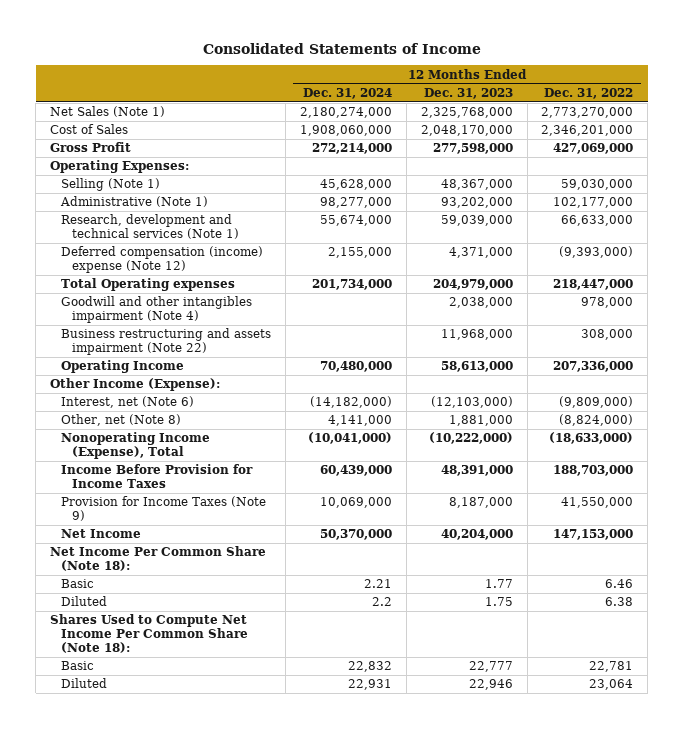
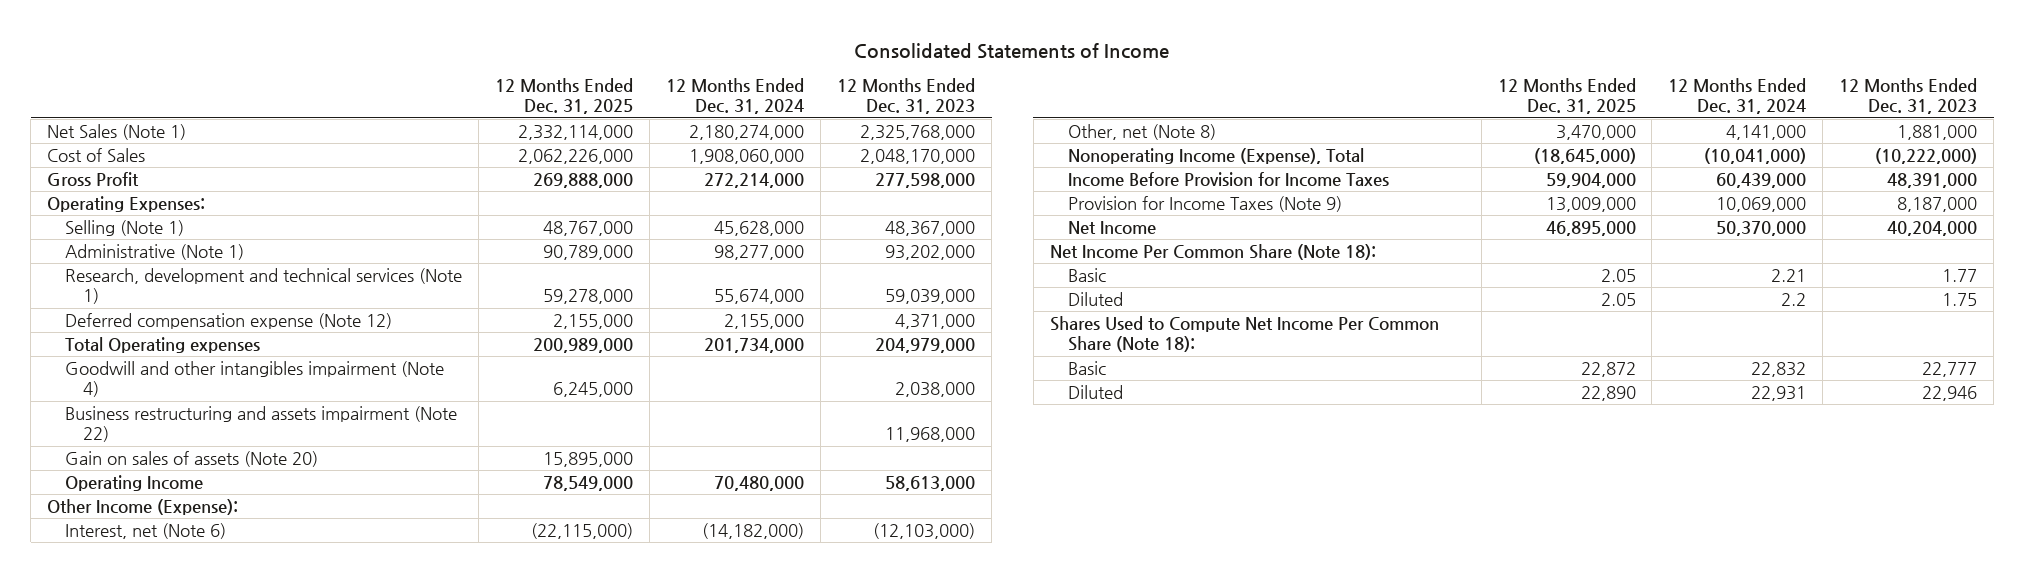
[544,87,634,99] Dec. 31, 2022 -> none
none -> [495,78,634,115] 12 Months Ended Dec. 31, 2025
[61,246,264,274] Deferred compensation (income) expense (Note 12) -> [65,312,393,329] Deferred compensation expense (Note 12)
none -> [65,450,319,467] Gain on sales of assets (Note 20)

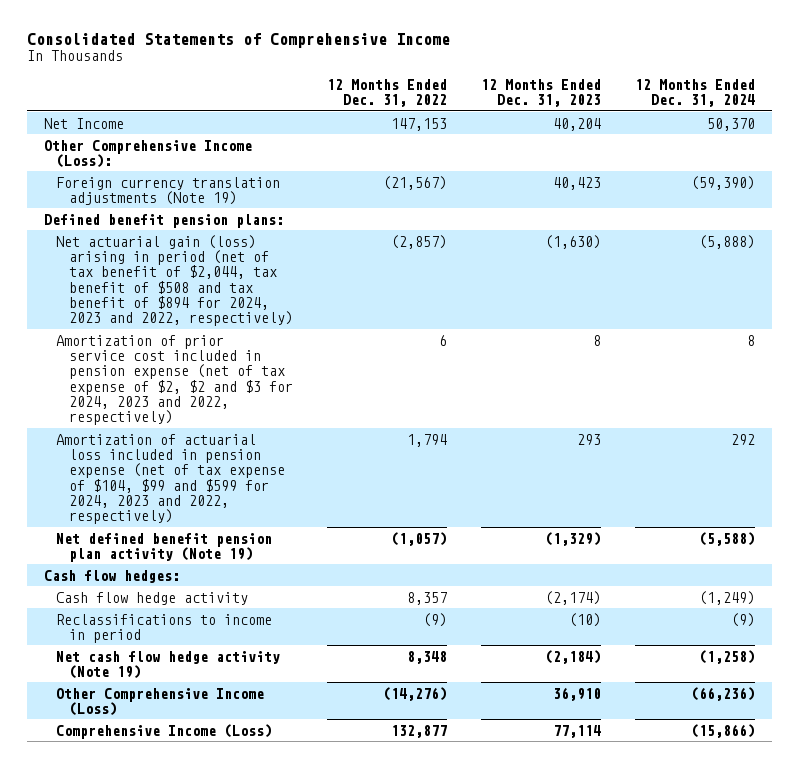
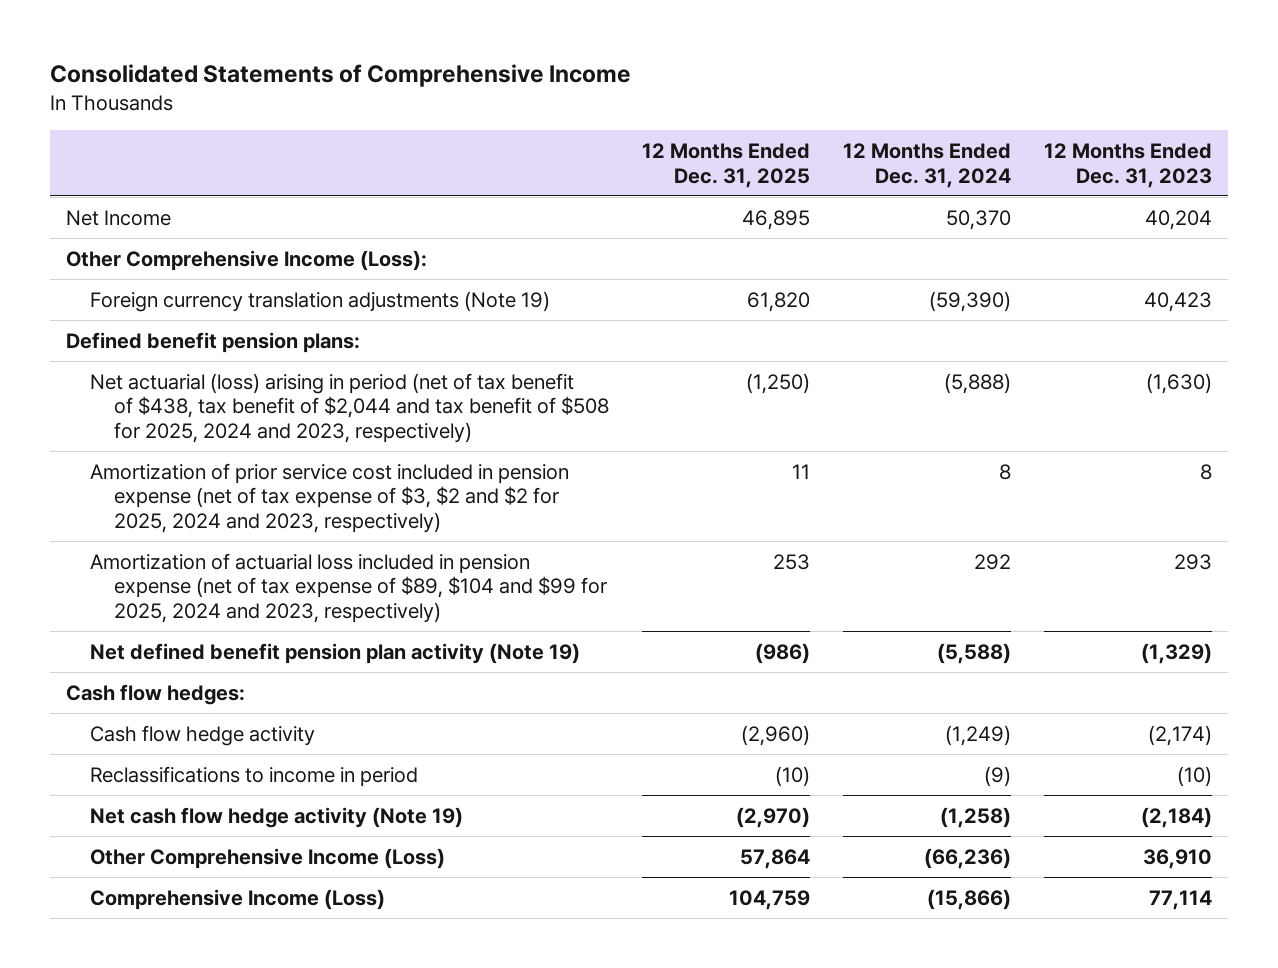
[327,78,448,108] 12 Months Ended Dec. 31, 2022 -> none
none -> [642,143,811,188] 12 Months Ended Dec. 31, 2025
[56,234,294,327] Net actuarial gain (loss) arising in period (net of tax benefit of $2,044, tax benefit of $508 and tax benefit of $894 for 2024, 2023 and 2022, respectively) -> [90,372,610,444] Net actuarial (loss) arising in period (net of tax benefit of $438, tax benefit of $2,044 and tax benefit of $508 for 2025, 2024 and 2023, respectively)
[56,334,294,426] Amortization of prior service cost included in pension expense (net of tax expense of $2, $2 and $3 for 2024, 2023 and 2022, respectively) -> [90,462,570,534] Amortization of prior service cost included in pension expense (net of tax expense of $3, $2 and $2 for 2025, 2024 and 2023, respectively)
[56,433,286,525] Amortization of actuarial loss included in pension expense (net of tax expense of $104, $99 and $599 for 2024, 2023 and 2022, respectively) -> [90,552,608,624] Amortization of actuarial loss included in pension expense (net of tax expense of $89, $104 and $99 for 2025, 2024 and 2023, respectively)

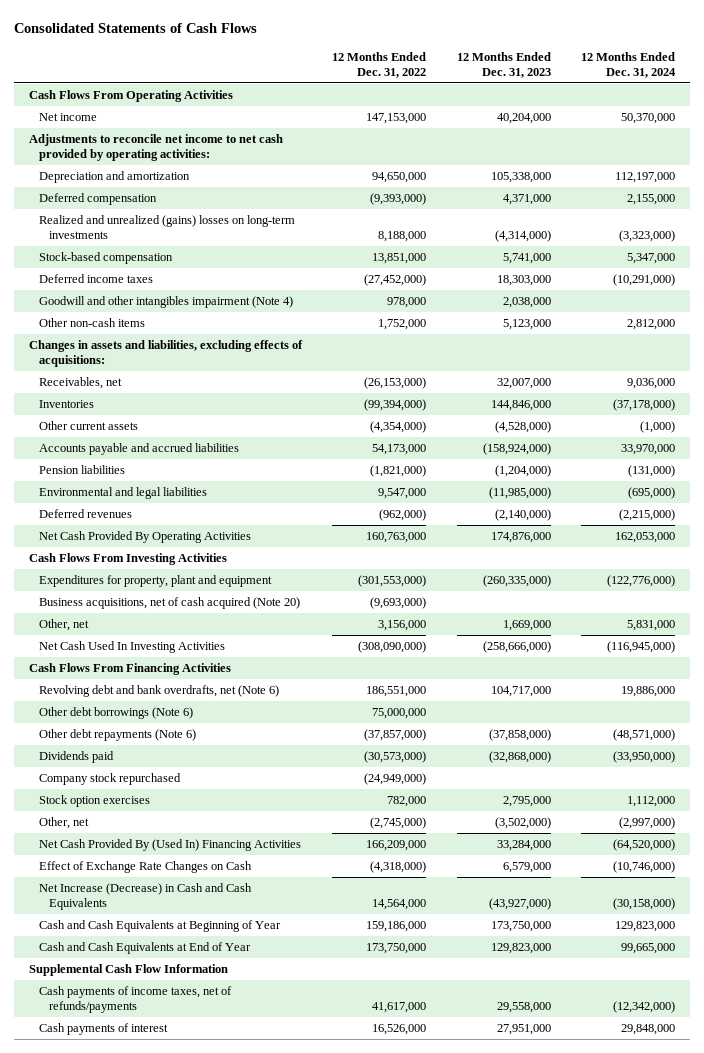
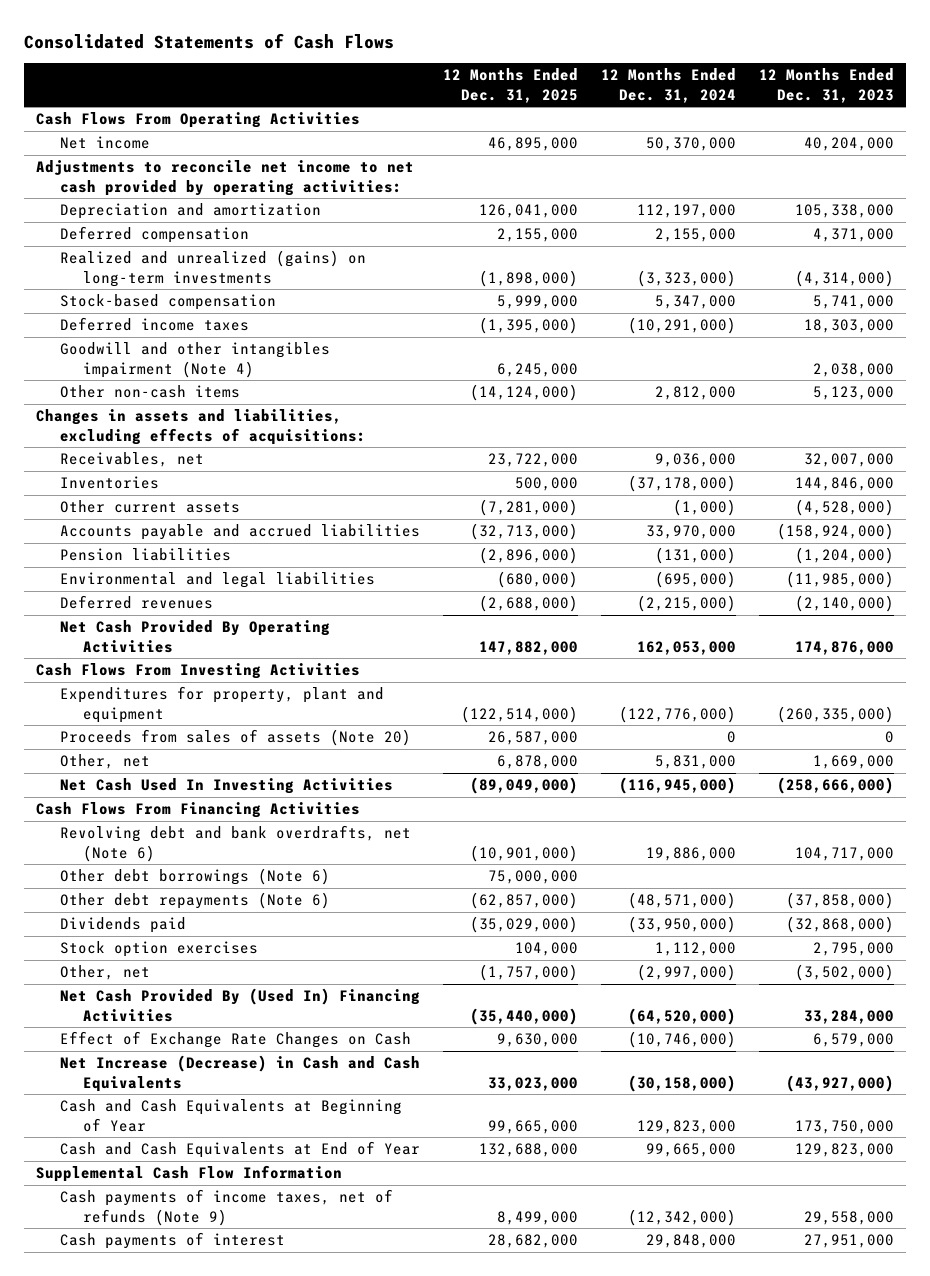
[332,51,427,78] 12 Months Ended Dec. 31, 2022 -> none
none -> [442,68,578,103] 12 Months Ended Dec. 31, 2025
[39,215,296,240] Realized and unrealized (gains) losses on long-term investments -> [59,250,366,287] Realized and unrealized (gains) on long-term investments
[39,597,301,610] Business acquisitions, net of cash acquired (Note 20) -> none
none -> [59,729,411,747] Proceeds from sales of assets (Note 20)
[39,773,182,786] Company stock repurchased -> none
[39,986,233,1014] Cash payments of income taxes, net of refunds/payments -> [59,1189,393,1226] Cash payments of income taxes, net of refunds (Note 9)

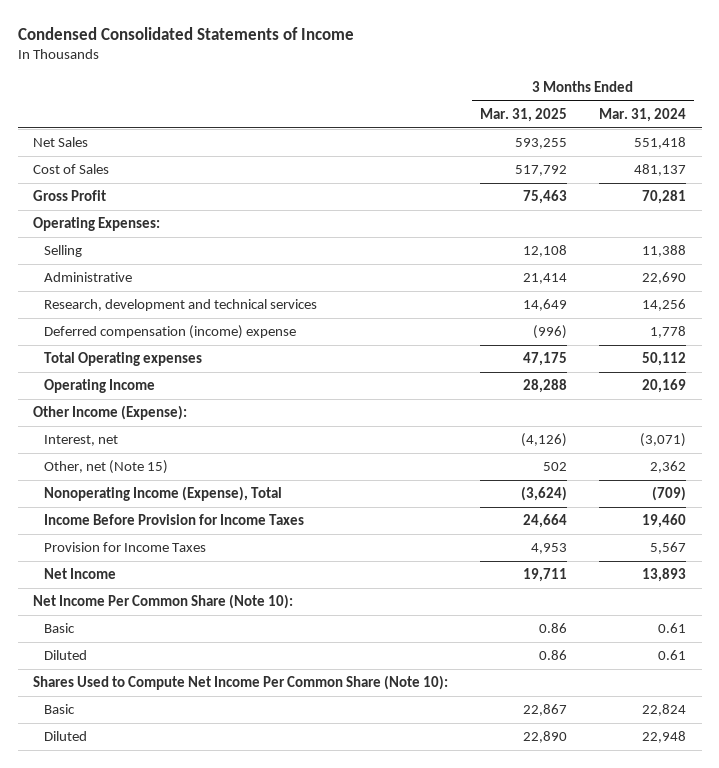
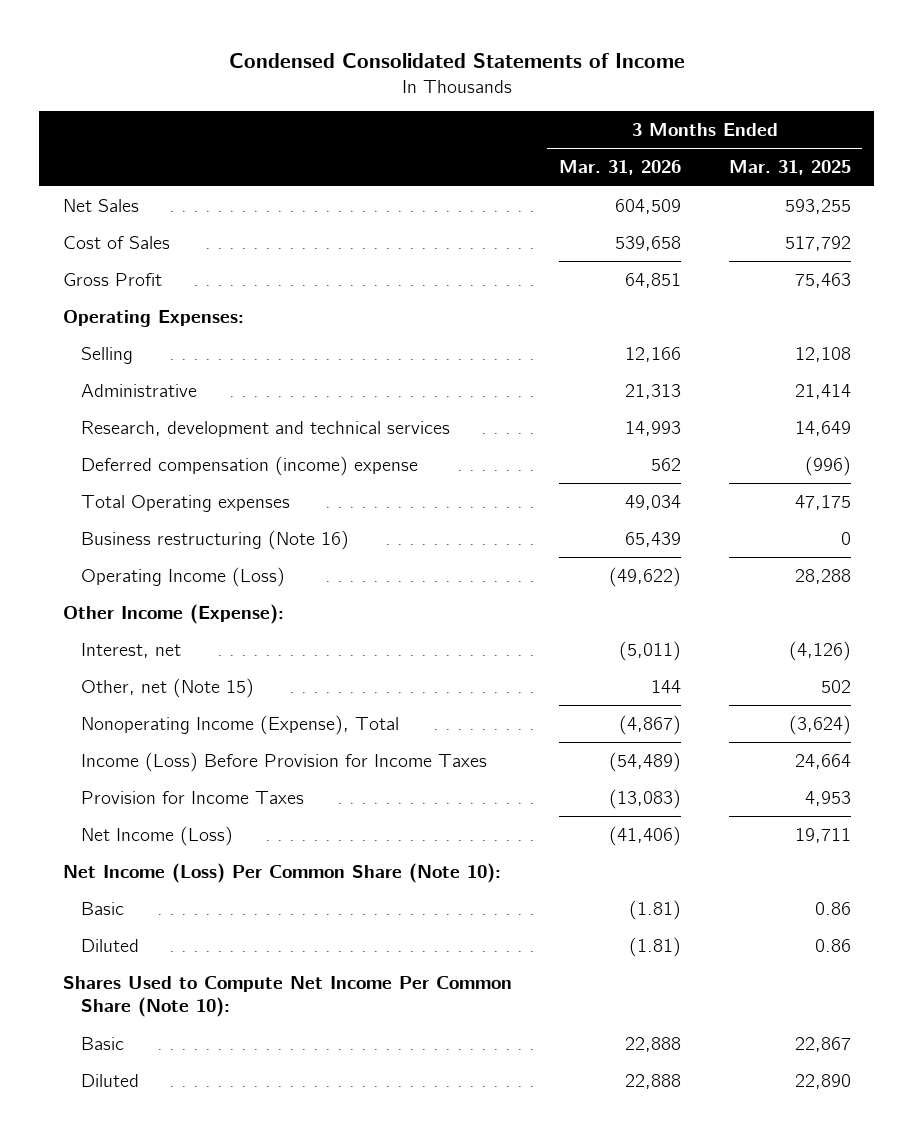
[598,107,686,122] Mar. 31, 2024 -> none
none -> [559,160,682,176] Mar. 31, 2026
none -> [80,530,349,551] Business restructuring (Note 16)
[43,379,155,394] Operating Income -> [80,567,285,588] Operating Income (Loss)
[43,514,304,526] Income Before Provision for Income Taxes -> [80,752,487,773] Income (Loss) Before Provision for Income Taxes
[43,568,116,580] Net Income -> [80,826,233,847] Net Income (Loss)
[33,594,294,610] Net Income Per Common Share (Note 10): -> [62,863,501,884] Net Income (Loss) Per Common Share (Note 10):

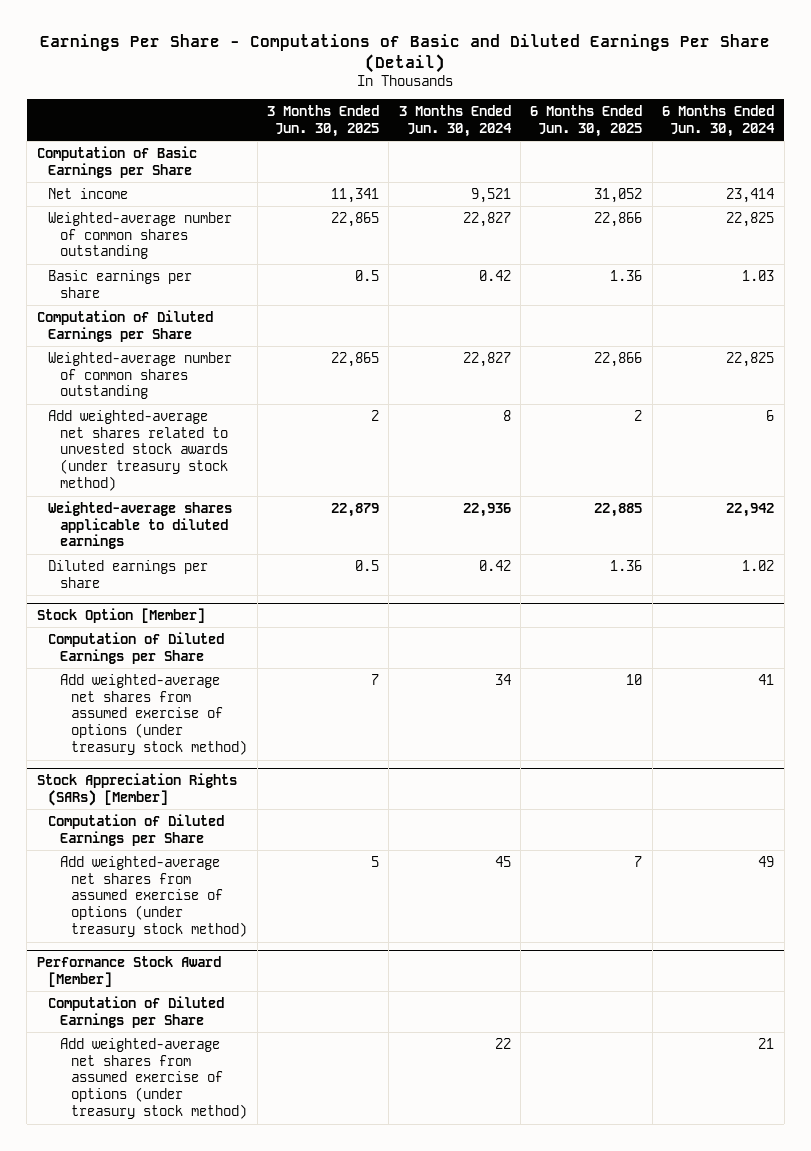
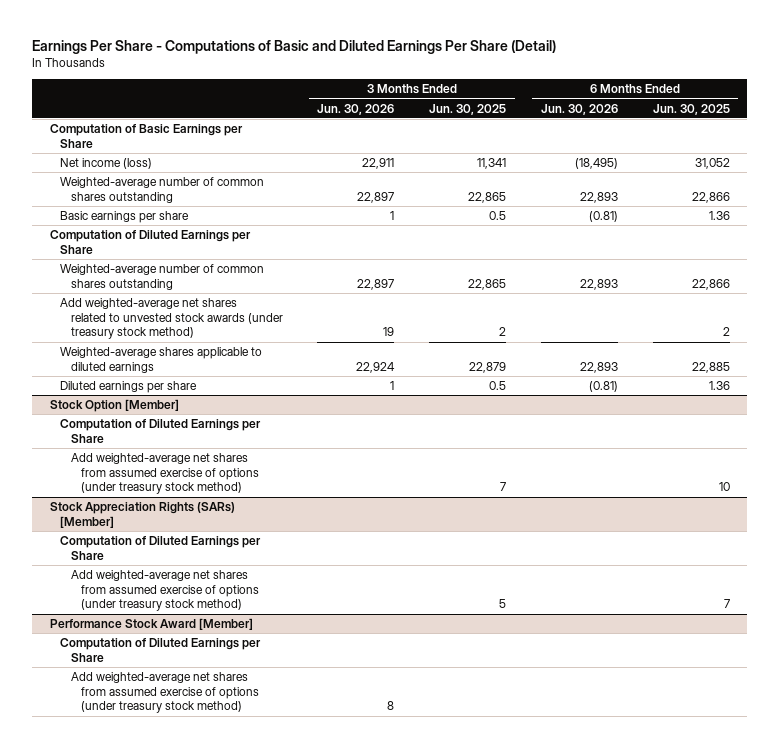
[398,104,512,137] 3 Months Ended Jun. 30, 2024 -> none
[662,104,776,137] 6 Months Ended Jun. 30, 2024 -> none
none -> [317,103,395,115] Jun. 30, 2026
none -> [540,103,618,115] Jun. 30, 2026
[48,187,129,199] Net income -> [60,158,153,170] Net income (loss)

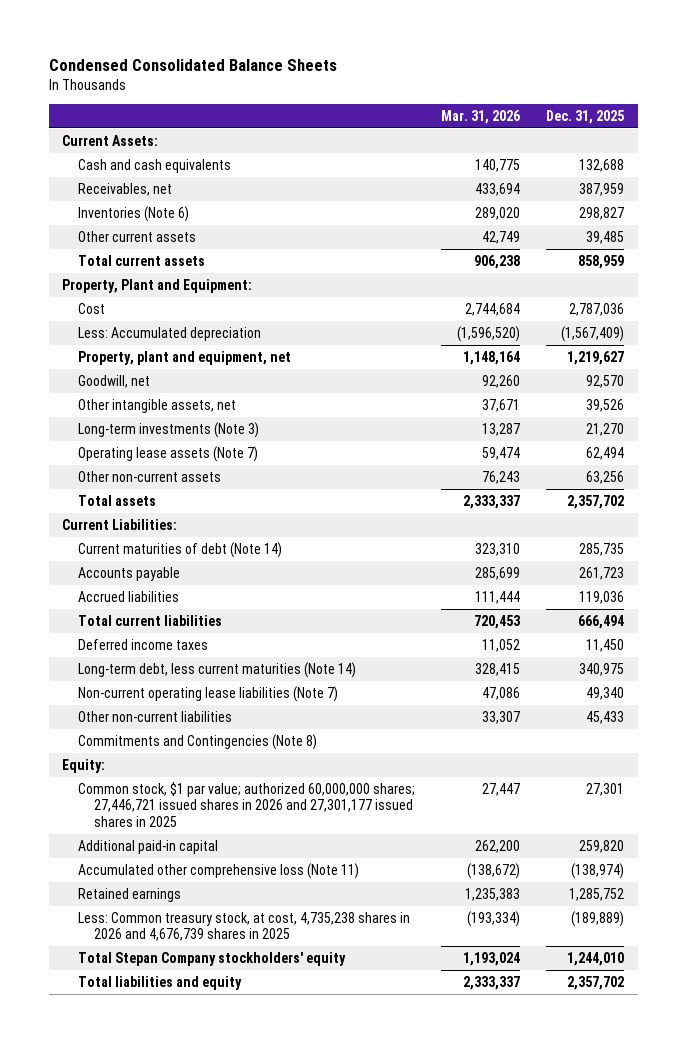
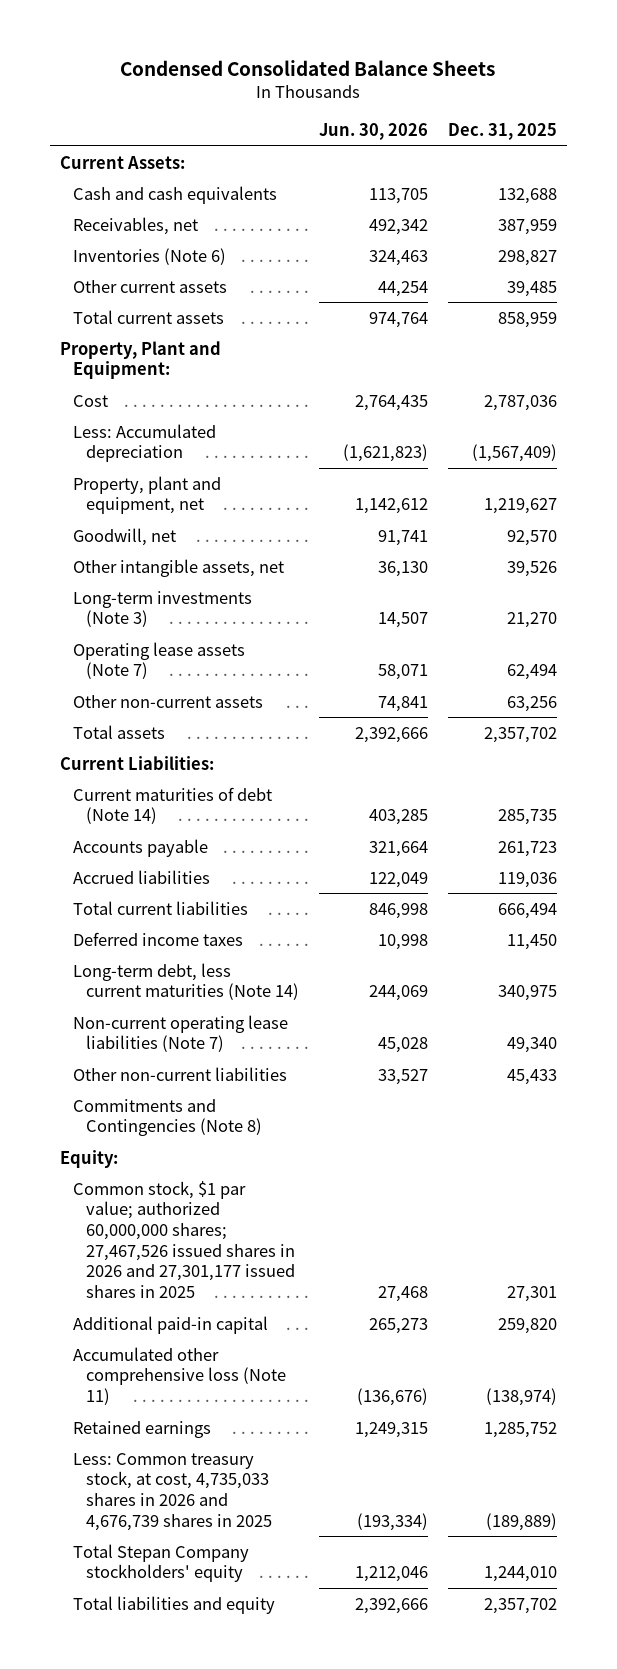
[441,110,521,125] Mar. 31, 2026 -> none
none -> [318,123,428,141] Jun. 30, 2026
[78,781,416,828] Common stock, $1 par value; authorized 60,000,000 shares; 27,446,721 issued shares in 2026 and 27,301,177 issued shares in 2025 -> [72,1180,295,1299] Common stock, $1 par value; authorized 60,000,000 shares; 27,467,526 issued shares in 2026 and 27,301,177 issued shares in 2025
[78,911,411,942] Less: Common treasury stock, at cost, 4,735,238 shares in 2026 and 4,676,739 shares in 2025 -> [72,1452,272,1531] Less: Common treasury stock, at cost, 4,735,033 shares in 2026 and 4,676,739 shares in 2025

